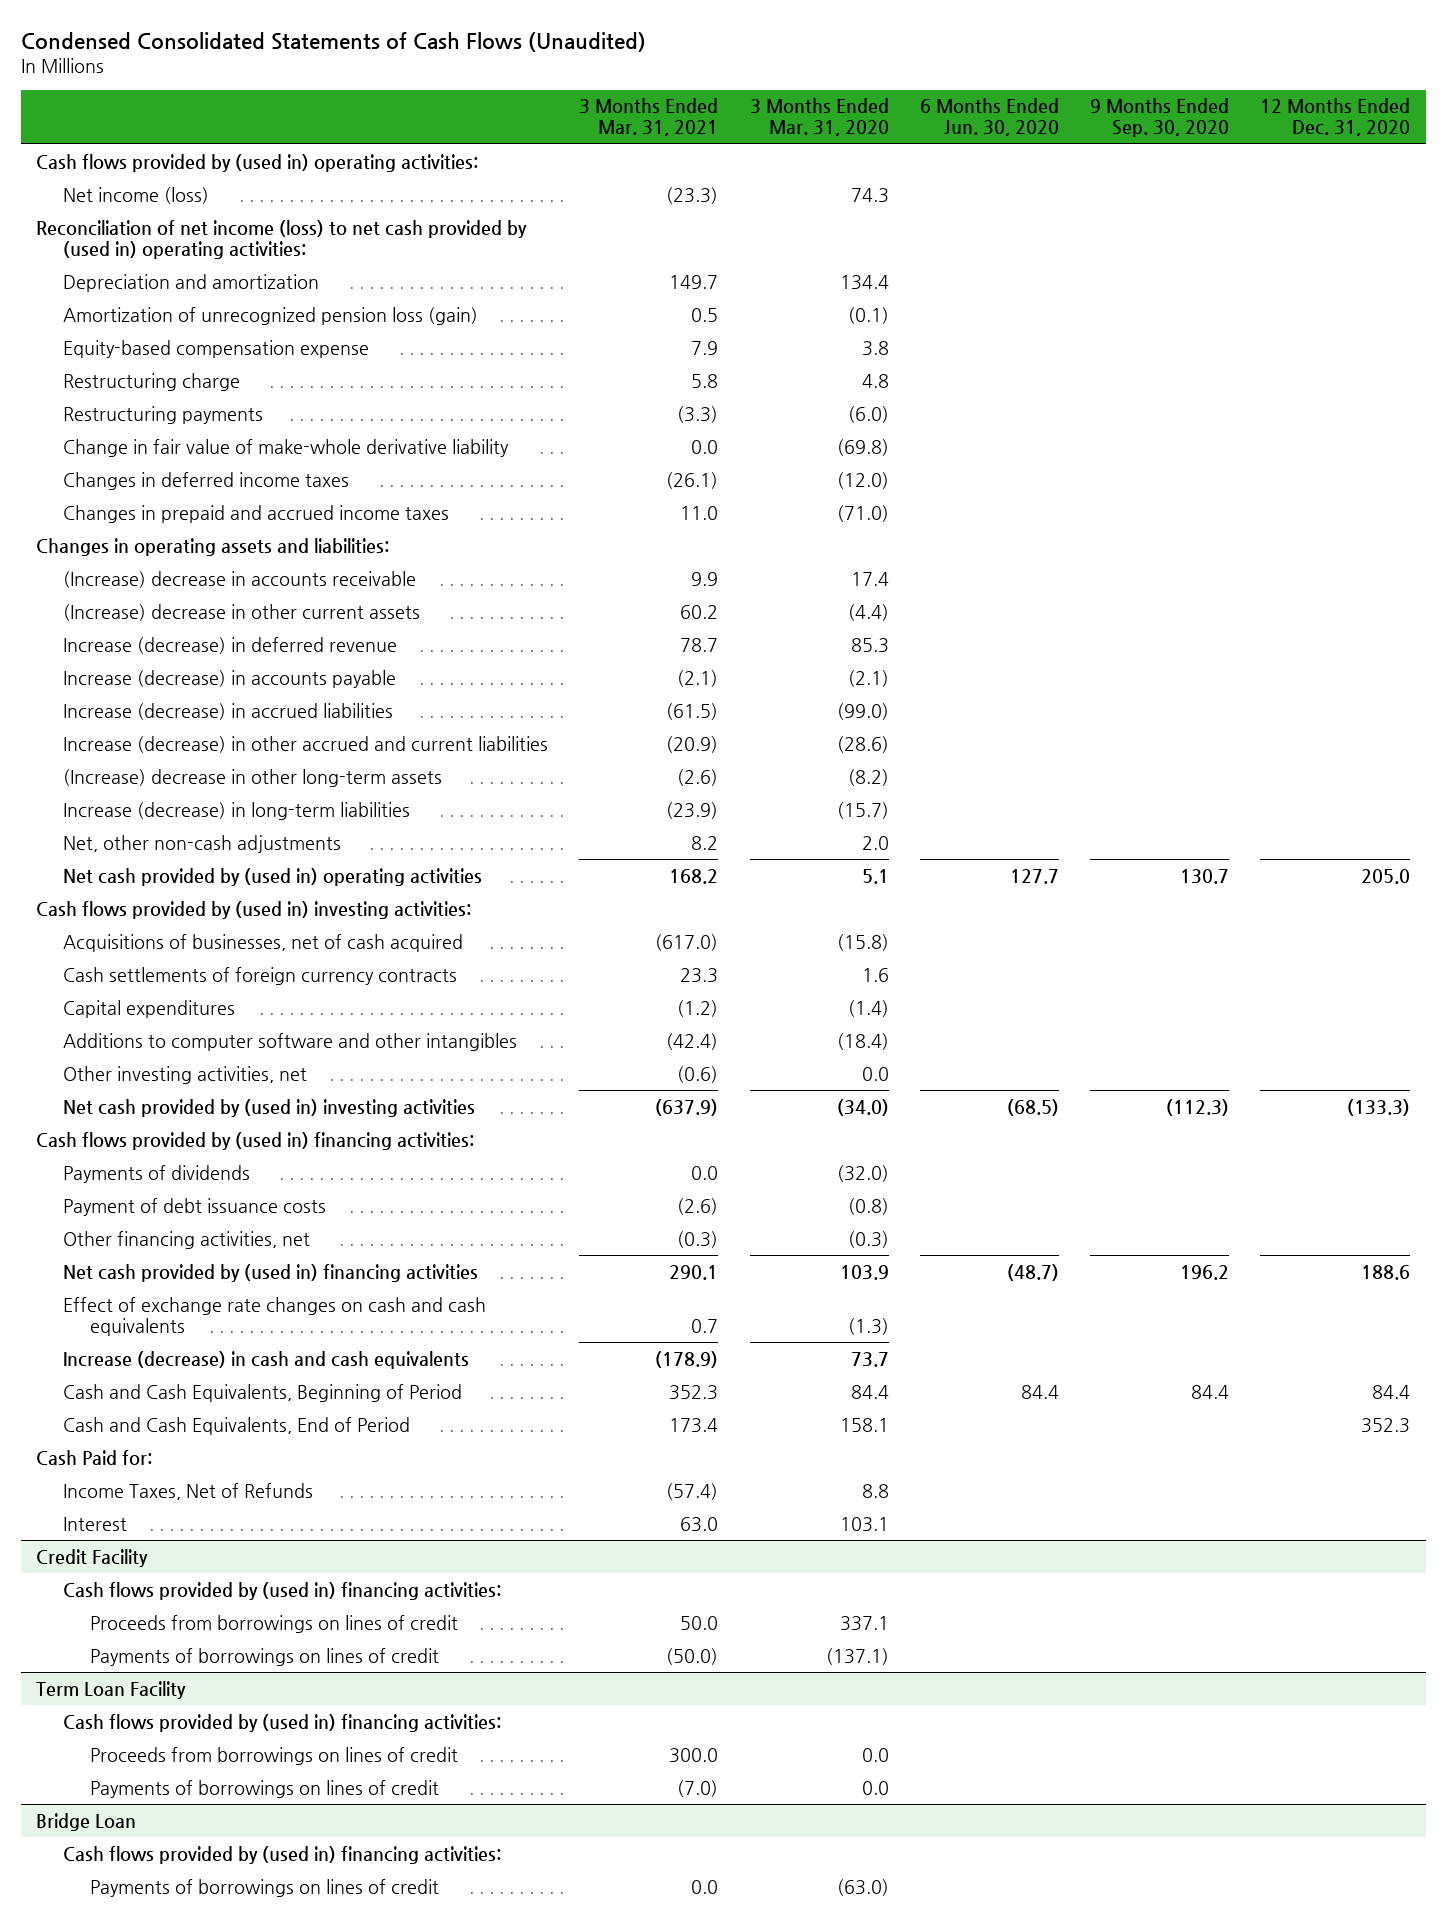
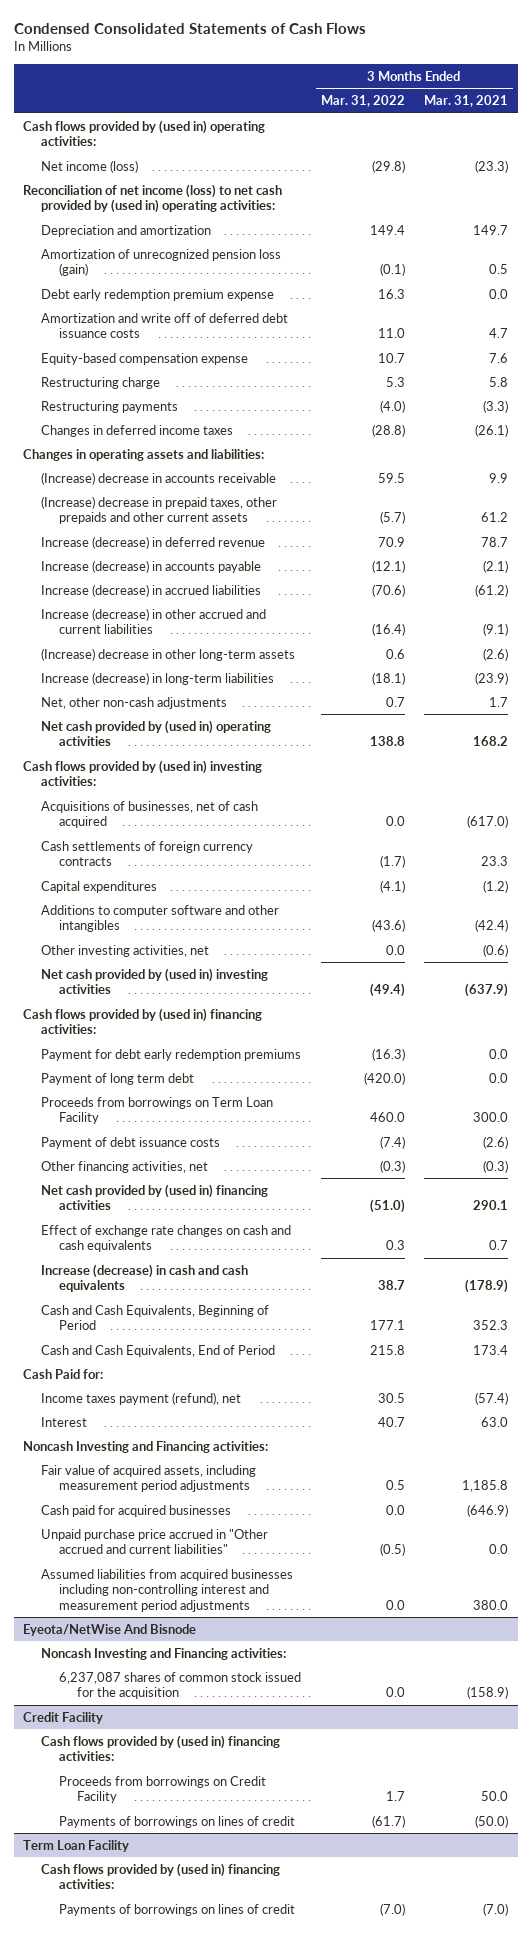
[20,32,646,53] Condensed Consolidated Statements of Cash Flows (Unaudited) -> [13,22,366,34] Condensed Consolidated Statements of Cash Flows
[749,98,889,137] 3 Months Ended Mar. 31, 2020 -> none
[919,98,1059,137] 6 Months Ended Jun. 30, 2020 -> none
[1090,98,1230,138] 9 Months Ended Sep. 30, 2020 -> none
[1260,98,1411,137] 12 Months Ended Dec. 31, 2020 -> none
none -> [320,95,405,108] Mar. 31, 2022
none -> [41,288,275,301] Debt early redemption premium expense
none -> [41,312,289,339] Amortization and write off of deferred debt issuance costs
[691,340,719,355] 7.9 -> [489,352,509,363] 7.6
[63,438,510,457] Change in fair value of make-whole derivative liability -> none
[63,504,450,523] Changes in prepaid and accrued income taxes -> none
[63,603,421,621] (Increase) decrease in other current assets -> [41,495,278,525] (Increase) decrease in prepaid taxes, other prepaids and other current assets
[680,604,719,619] 60.2 -> [481,512,509,523] 61.2
[666,702,719,720] (61.5) -> [475,583,509,597] (61.2)
[666,735,719,753] (20.9) -> [483,623,509,637] (9.1)
[691,835,719,850] 8.2 -> [489,696,509,707] 1.7
[63,1164,251,1183] Payments of dividends -> none
none -> [41,1048,302,1061] Payment for debt early redemption premiums
none -> [41,1072,195,1085] Payment of long term debt
none -> [41,1096,274,1125] Proceeds from borrowings on Term Loan Facility
[63,1482,314,1500] Income Taxes, Net of Refunds -> [41,1391,242,1405] Income taxes payment (refund), net
none -> [23,1440,269,1453] Noncash Investing and Financing activities:
none -> [41,1464,257,1493] Fair value of acquired assets, including measurement period adjustments
none -> [41,1504,232,1517] Cash paid for acquired businesses
none -> [41,1528,269,1555] Unpaid purchase price accrued in "Other accrued and current liabilities"
none -> [41,1568,294,1613] Assumed liabilities from acquired businesses including non-controlling interest and measurement period adjustments
none -> [23,1623,197,1636] Eyeota/NetWise And Bisnode
none -> [41,1647,287,1660] Noncash Investing and Financing activities:
none -> [59,1671,302,1700] 6,237,087 shares of common stock issued for the acquisition
[89,1614,458,1633] Proceeds from borrowings on lines of credit -> [59,1775,267,1804] Proceeds from borrowings on Credit Facility
[89,1746,458,1765] Proceeds from borrowings on lines of credit -> none
[36,1812,137,1831] Bridge Loan -> none
[63,1845,502,1864] Cash flows provided by (used in) financing activities: -> none
[89,1878,439,1897] Payments of borrowings on lines of credit -> none

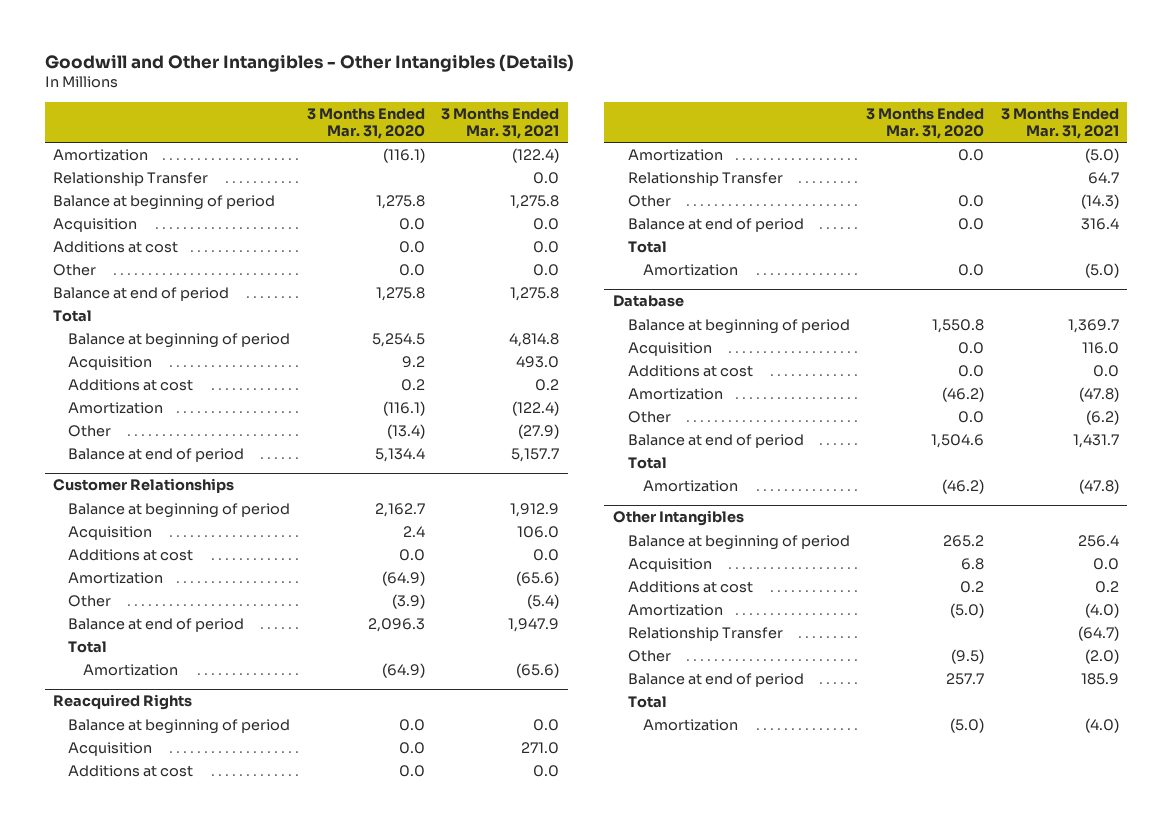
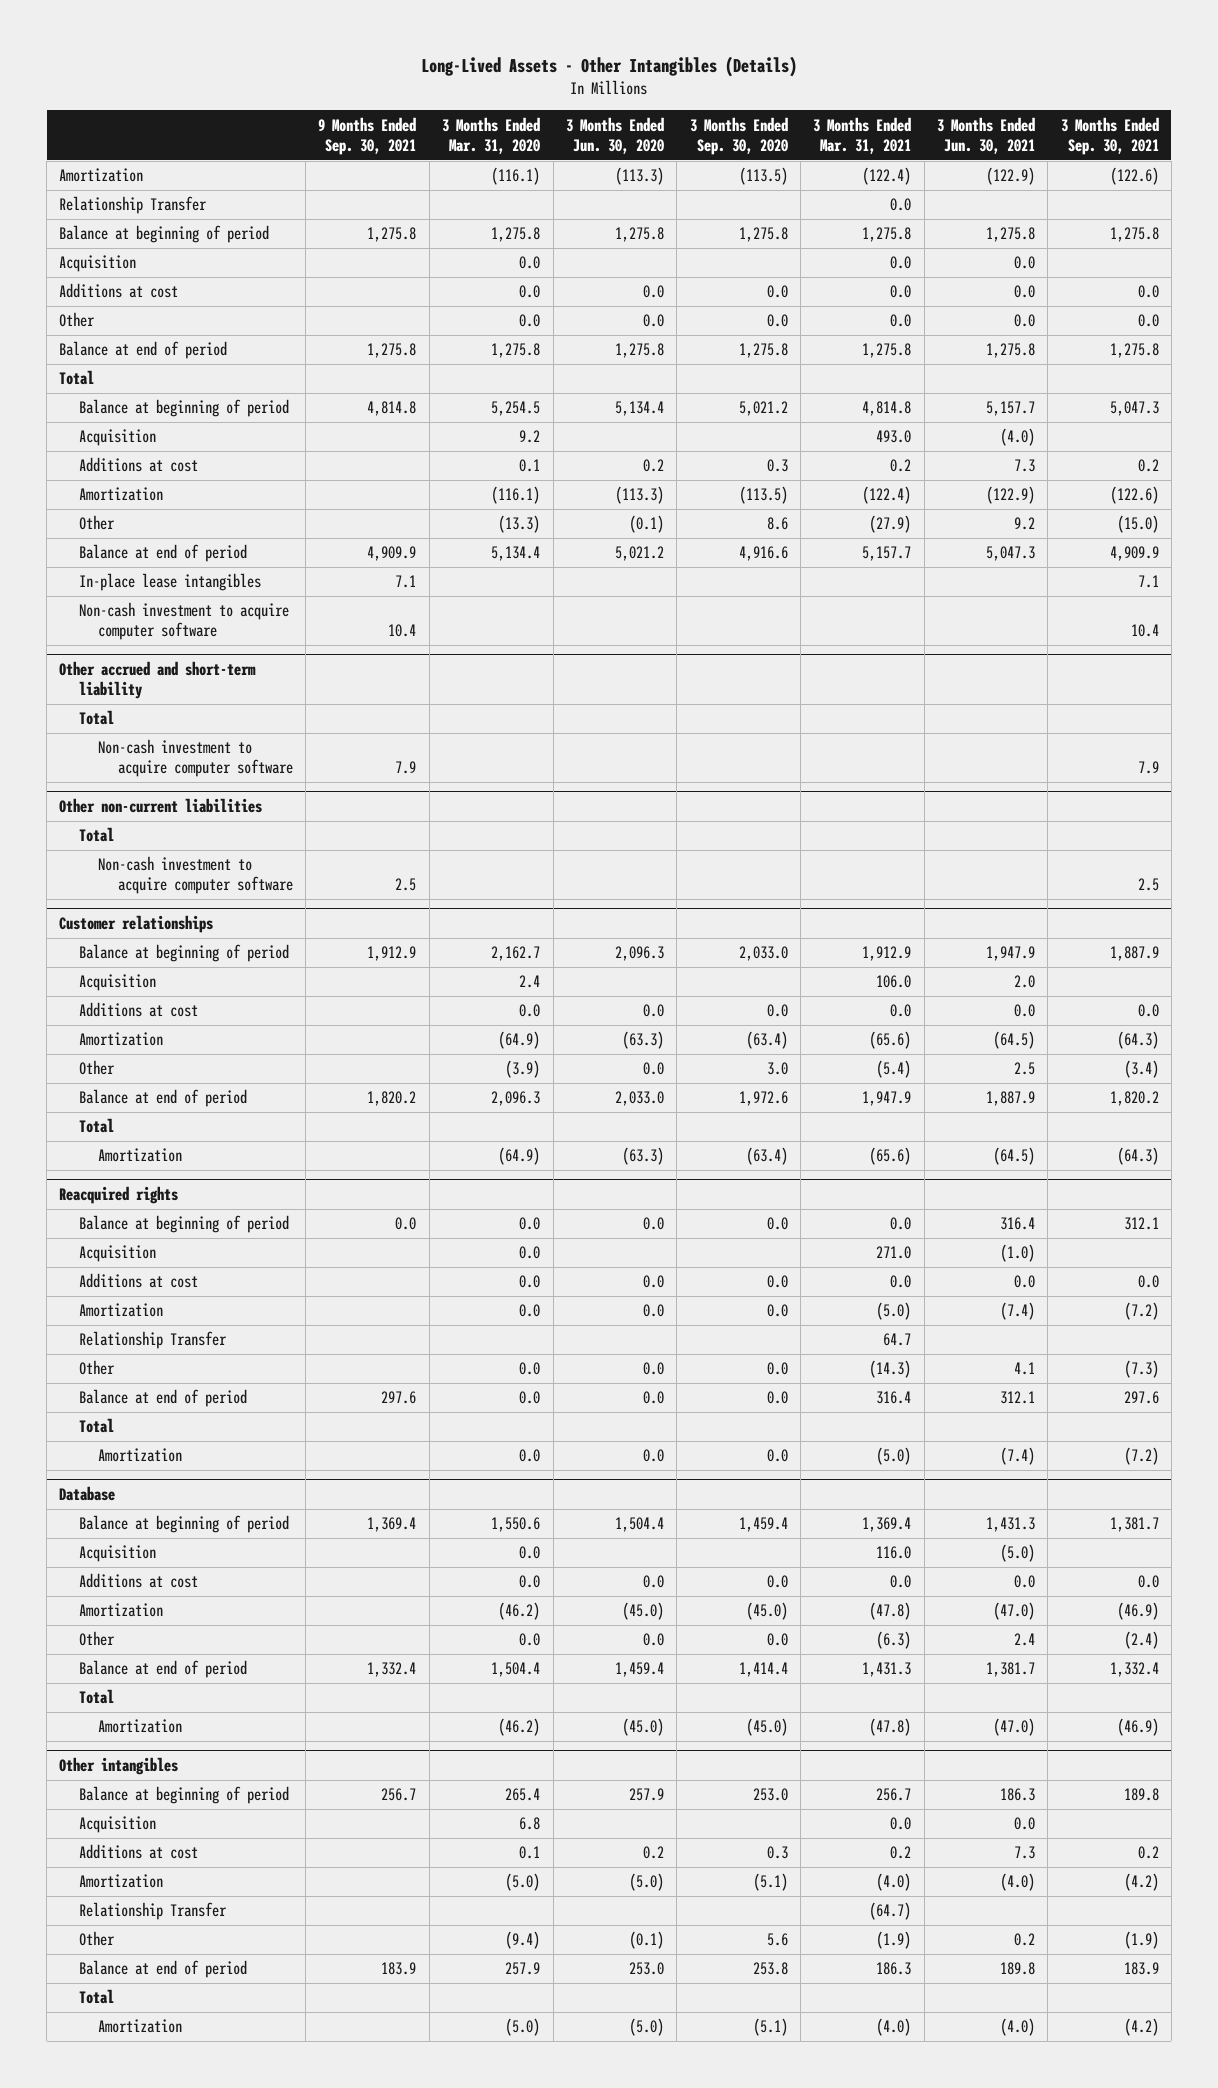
[44,53,574,72] Goodwill and Other Intangibles - Other Intangibles (Details) -> [421,55,798,77] Long-Lived Assets - Other Intangibles (Details)
none -> [318,116,417,155] 9 Months Ended Sep. 30, 2021
none -> [565,116,664,154] 3 Months Ended Jun. 30, 2020
none -> [689,116,788,155] 3 Months Ended Sep. 30, 2020
none -> [936,116,1035,154] 3 Months Ended Jun. 30, 2021
none -> [1060,116,1159,155] 3 Months Ended Sep. 30, 2021
[400,378,425,391] 0.2 -> [519,459,541,473] 0.1
[386,423,425,439] (13.4) -> [498,515,541,534] (13.3)
none -> [78,573,261,592] In-place lease intangibles
none -> [78,602,289,641] Non-cash investment to acquire computer software
none -> [59,661,257,700] Other accrued and short-term liability
none -> [78,710,114,726] Total
none -> [98,739,293,778] Non-cash investment to acquire computer software
none -> [59,798,263,814] Other non-current liabilities
none -> [78,827,114,843] Total
none -> [98,856,293,895] Non-cash investment to acquire computer software
[53,478,235,494] Customer Relationships -> [59,915,214,934] Customer relationships
[53,694,193,711] Reacquired Rights -> [59,1186,179,1205] Reacquired rights
[932,318,985,333] 1,550.8 -> [491,1517,541,1533] 1,550.6
[1068,318,1120,333] 1,369.7 -> [862,1517,912,1533] 1,369.4
[1086,409,1120,425] (6.2) -> [876,1631,912,1650] (6.3)
[931,433,985,448] 1,504.6 -> [491,1662,541,1678] 1,504.4
[1073,433,1120,448] 1,431.7 -> [862,1662,912,1678] 1,431.3
[612,510,744,527] Other Intangibles -> [59,1757,179,1776] Other intangibles
[943,534,985,547] 265.2 -> [505,1788,541,1802] 265.4
[1078,534,1120,547] 256.4 -> [876,1788,912,1802] 256.7
[960,580,985,593] 0.2 -> [519,1846,541,1860] 0.1
[951,648,985,664] (9.5) -> [505,1931,541,1950] (9.4)
[1085,648,1120,664] (2.0) -> [876,1931,912,1950] (1.9)
[946,672,985,685] 257.7 -> [505,1962,541,1976] 257.9
[1081,672,1120,685] 185.9 -> [876,1962,912,1976] 186.3

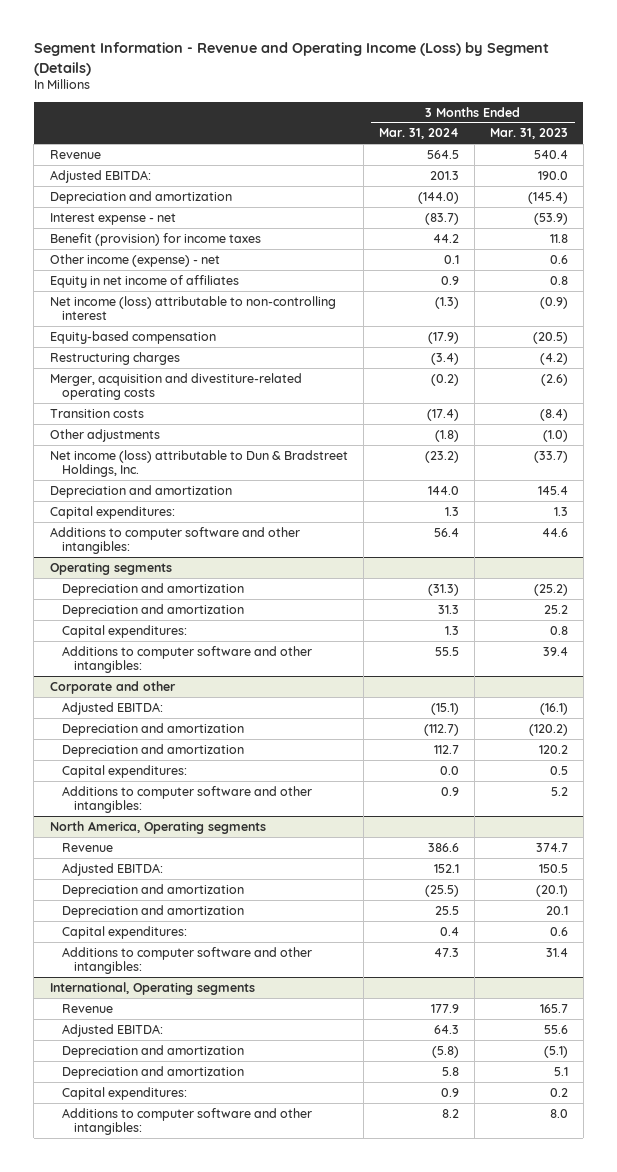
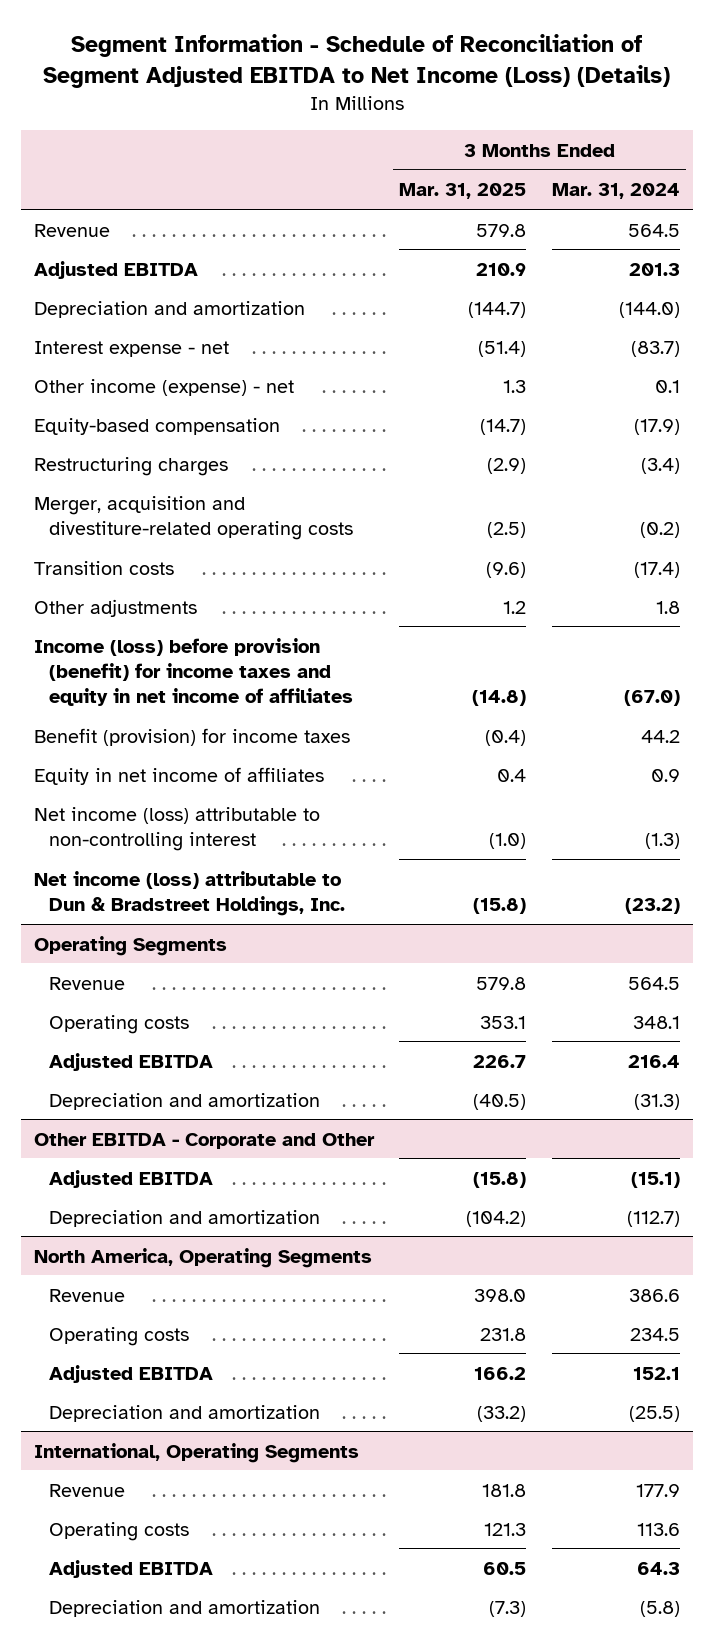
[33,42,549,76] Segment Information - Revenue and Operating Income (Loss) by Segment (Details) -> [42,33,670,89] Segment Information - Schedule of Reconciliation of Segment Adjusted EBITDA to Net Income (Loss) (Details)
[489,128,568,140] Mar. 31, 2023 -> none
none -> [399,183,527,200] Mar. 31, 2025
[49,169,151,183] Adjusted EBITDA: -> [33,260,198,279] Adjusted EBITDA
[434,429,459,442] (1.8) -> [655,600,680,614] 1.8
none -> [33,637,353,707] Income (loss) before provision (benefit) for income taxes and equity in net income of affiliates
[49,232,261,246] Benefit (provision) for income taxes -> [33,727,350,746] Benefit (provision) for income taxes
[49,274,239,288] Equity in net income of affiliates -> [33,766,324,785] Equity in net income of affiliates
[49,295,336,321] Net income (loss) attributable to non-controlling interest -> [33,806,320,851] Net income (loss) attributable to non-controlling interest
[49,484,232,498] Depreciation and amortization -> none
[49,505,175,519] Capital expenditures: -> none
[49,526,300,555] Additions to computer software and other intangibles: -> none
[49,561,172,575] Operating segments -> [33,935,227,956] Operating Segments
none -> [48,976,125,990] Revenue
none -> [48,1014,189,1034] Operating costs
none -> [48,1052,213,1071] Adjusted EBITDA
[61,603,244,617] Depreciation and amortization -> none
[61,624,187,638] Capital expenditures: -> none
[61,645,312,674] Additions to computer software and other intangibles: -> none
[49,680,176,694] Corporate and other -> [33,1132,375,1149] Other EBITDA - Corporate and Other
[61,701,163,715] Adjusted EBITDA: -> [48,1169,213,1188] Adjusted EBITDA
[61,743,244,757] Depreciation and amortization -> none
[61,764,187,778] Capital expenditures: -> none
[61,785,312,814] Additions to computer software and other intangibles: -> none
[49,820,266,834] North America, Operating segments -> [33,1247,372,1268] North America, Operating Segments
none -> [48,1326,189,1346] Operating costs
[61,862,163,876] Adjusted EBITDA: -> [48,1364,213,1383] Adjusted EBITDA
[61,904,244,918] Depreciation and amortization -> none
[61,925,187,939] Capital expenditures: -> none
[61,946,312,975] Additions to computer software and other intangibles: -> none
[49,981,255,995] International, Operating segments -> [33,1442,359,1463] International, Operating Segments
none -> [48,1521,189,1541] Operating costs
[61,1023,163,1037] Adjusted EBITDA: -> [48,1559,213,1578] Adjusted EBITDA
[61,1065,244,1079] Depreciation and amortization -> none
[61,1086,187,1100] Capital expenditures: -> none
[61,1107,312,1136] Additions to computer software and other intangibles: -> none

